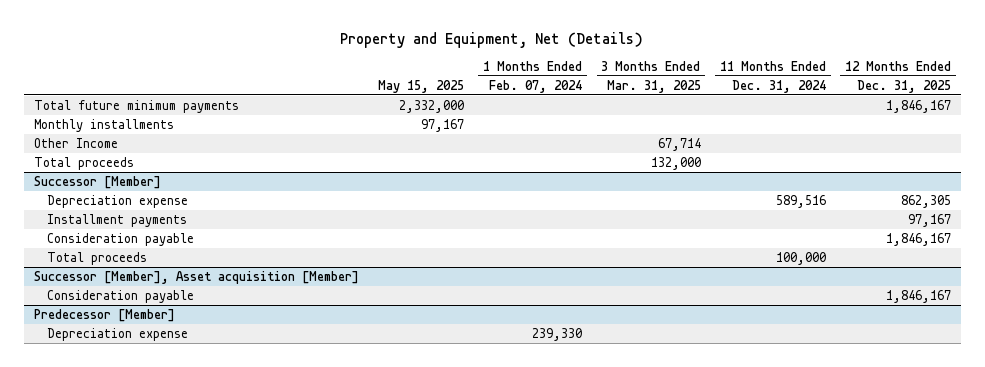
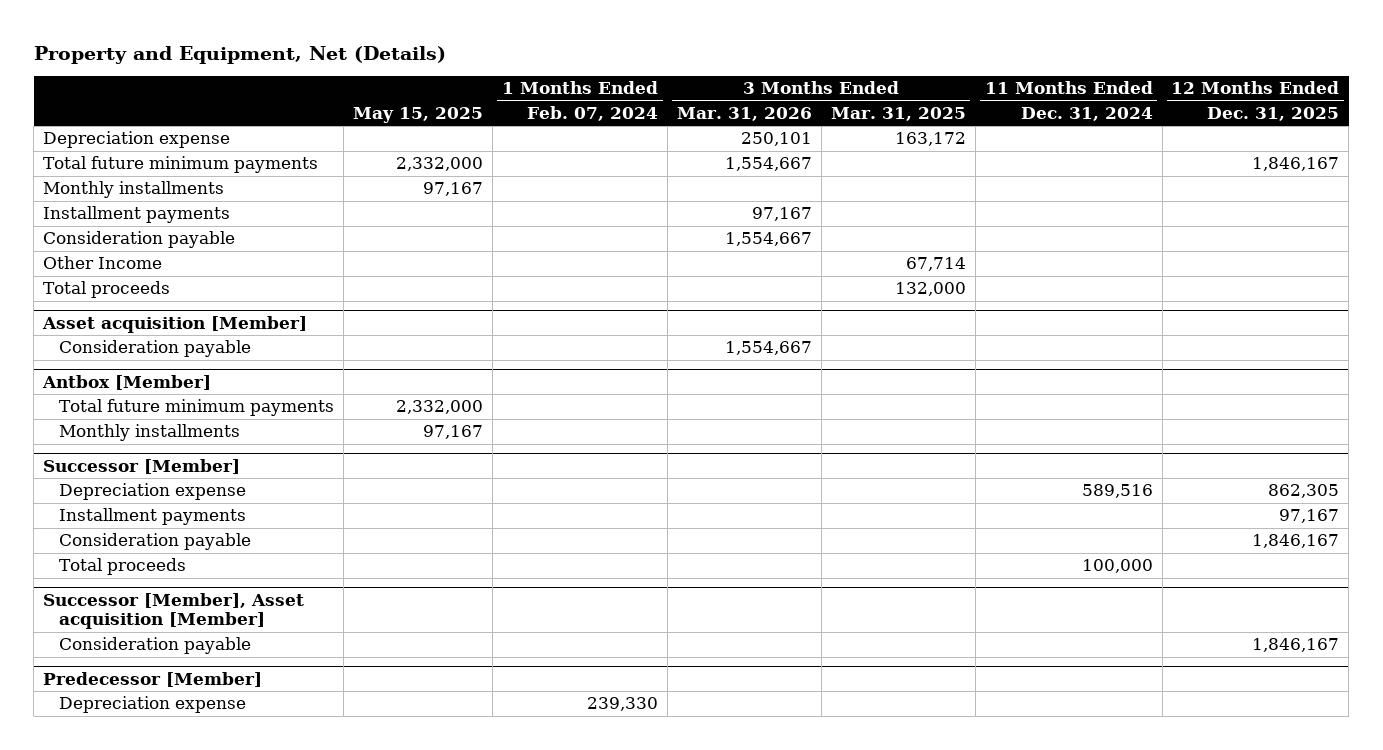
none -> [676,106,812,121] Mar. 31, 2026
none -> [43,131,231,149] Depreciation expense
none -> [43,206,231,224] Installment payments
none -> [43,231,236,249] Consideration payable
none -> [42,316,308,334] Asset acquisition [Member]
none -> [59,340,252,358] Consideration payable
none -> [42,375,212,391] Antbox [Member]
none -> [59,399,335,417] Total future minimum payments
none -> [59,424,241,442] Monthly installments

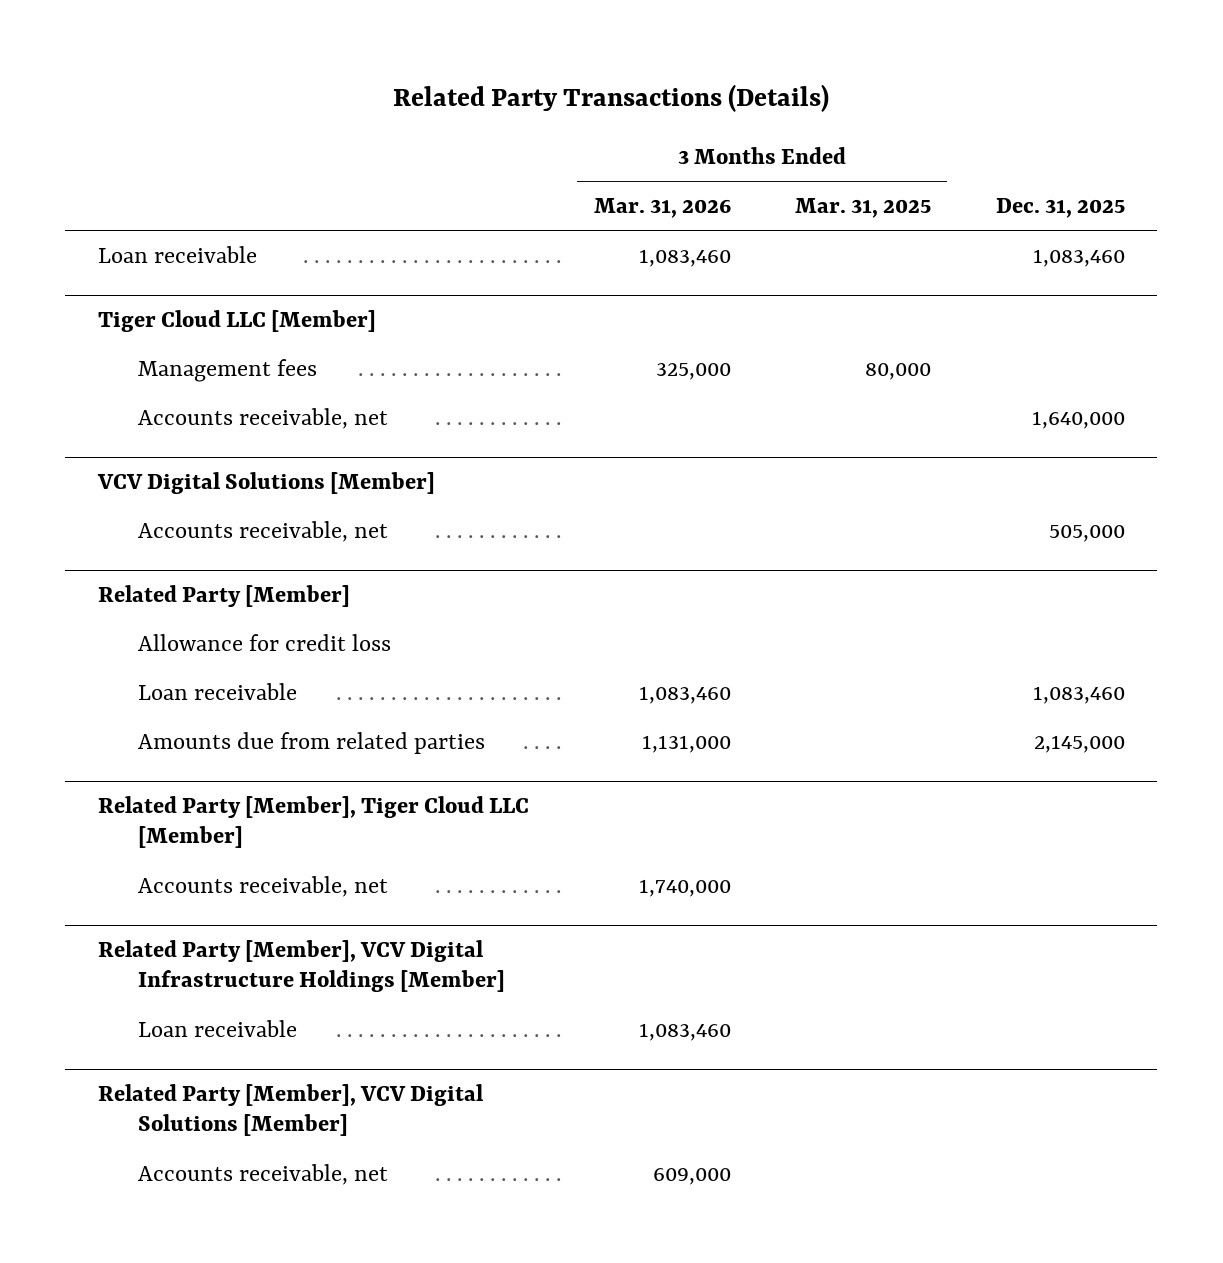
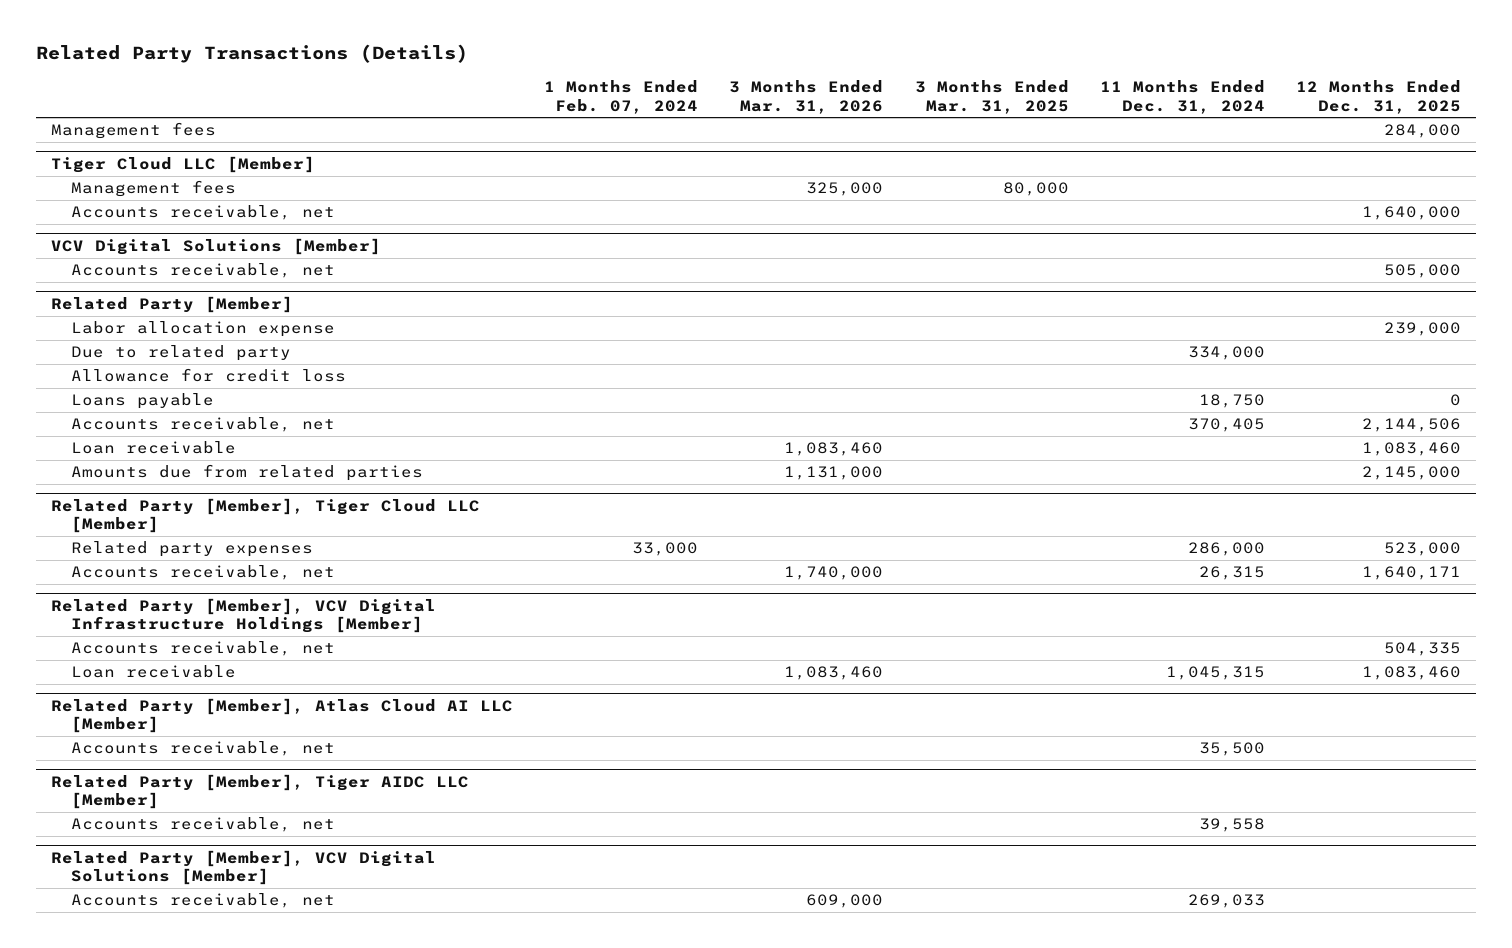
[995,198,1125,219] Dec. 31, 2025 -> none
none -> [544,79,699,114] 1 Months Ended Feb. 07, 2024
none -> [1099,79,1265,114] 11 Months Ended Dec. 31, 2024
none -> [1295,79,1461,114] 12 Months Ended Dec. 31, 2025
[97,246,257,264] Loan receivable -> none
none -> [51,122,217,140] Management fees
none -> [70,321,335,338] Labor allocation expense
none -> [70,345,291,362] Due to related party
none -> [70,393,214,410] Loans payable
none -> [70,417,335,433] Accounts receivable, net
none -> [70,541,313,558] Related party expenses
none -> [70,641,335,657] Accounts receivable, net
none -> [51,697,514,734] Related Party [Member], Atlas Cloud AI LLC [Member]
none -> [70,741,335,757] Accounts receivable, net
none -> [51,773,470,810] Related Party [Member], Tiger AIDC LLC [Member]
none -> [70,817,335,833] Accounts receivable, net

